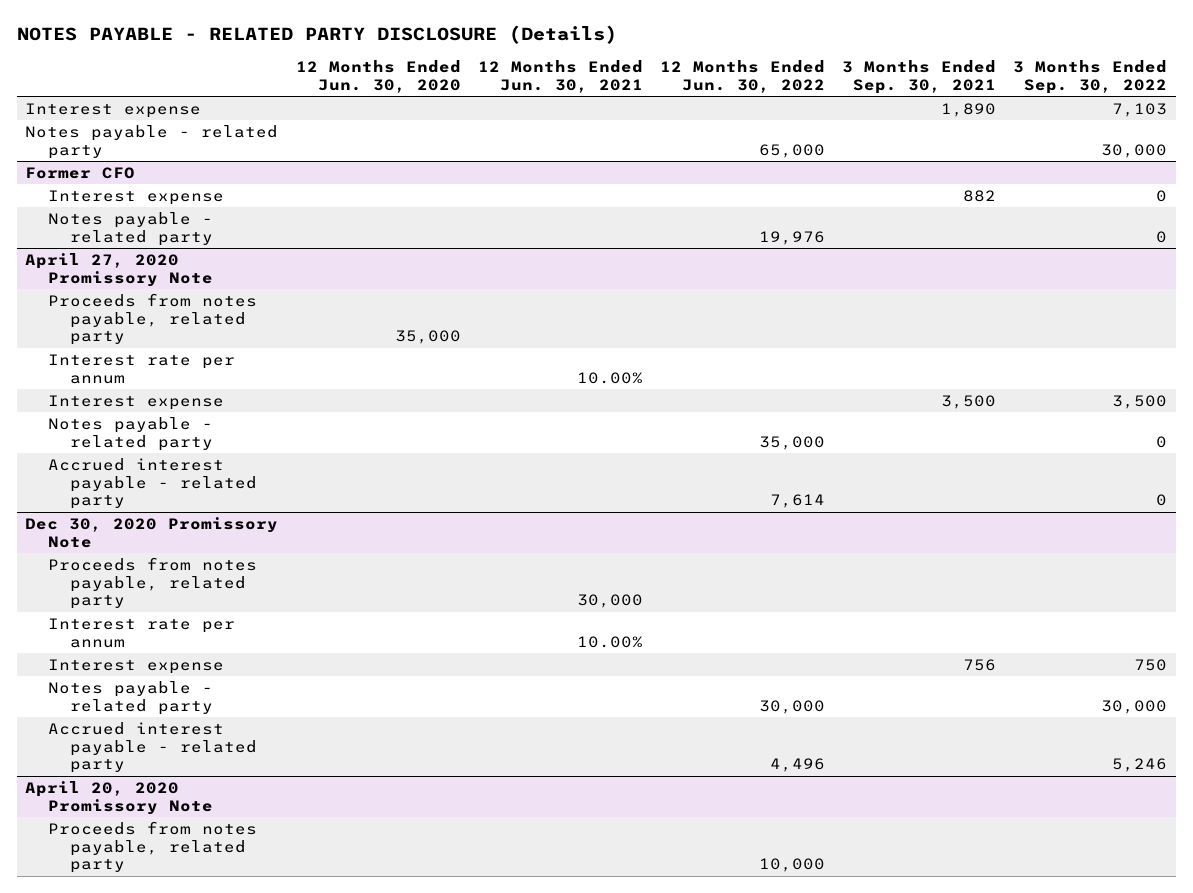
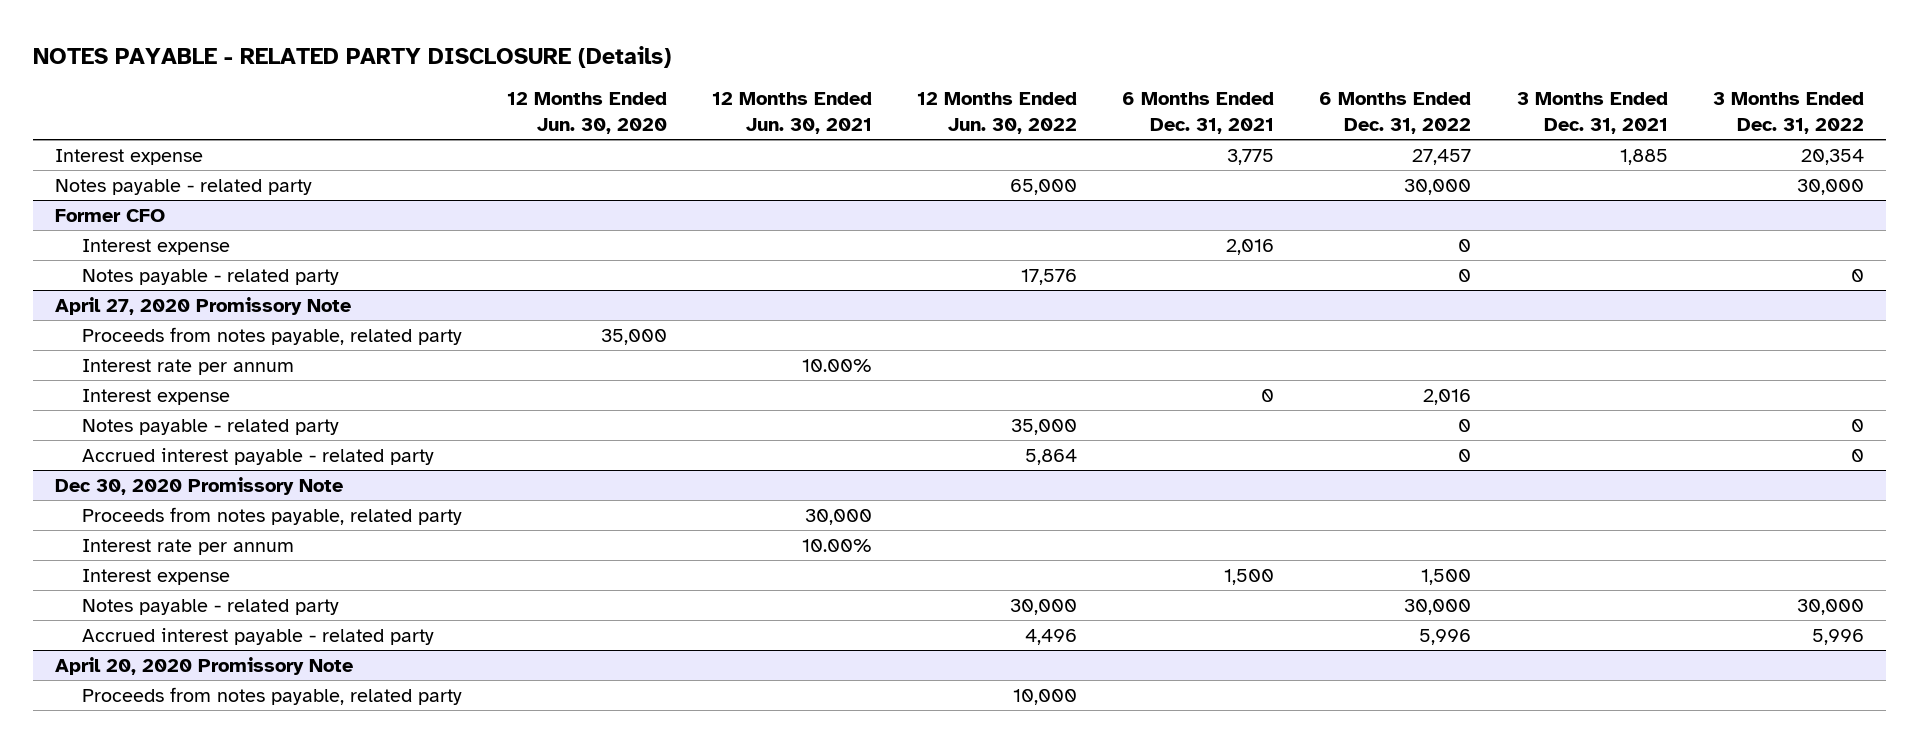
[842,59,997,94] 3 Months Ended Sep. 30, 2021 -> none
[1013,59,1168,94] 3 Months Ended Sep. 30, 2022 -> none
none -> [1122,92,1275,134] 6 Months Ended Dec. 31, 2021
none -> [1319,92,1472,134] 6 Months Ended Dec. 31, 2022
none -> [1516,92,1668,134] 3 Months Ended Dec. 31, 2021
none -> [1712,92,1864,134] 3 Months Ended Dec. 31, 2022
[758,230,825,245] 19,976 -> [1021,268,1078,285] 17,576
[769,494,825,509] 7,614 -> [1025,448,1078,465] 5,864

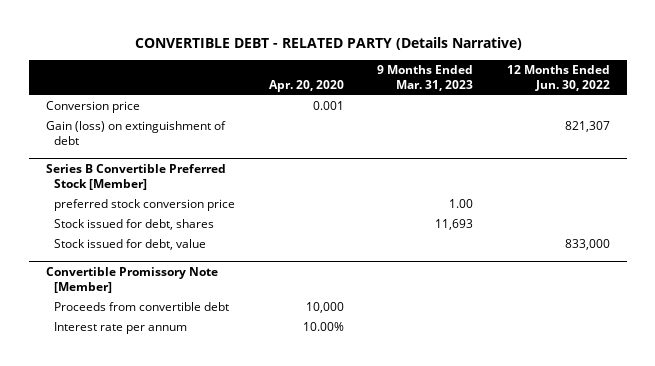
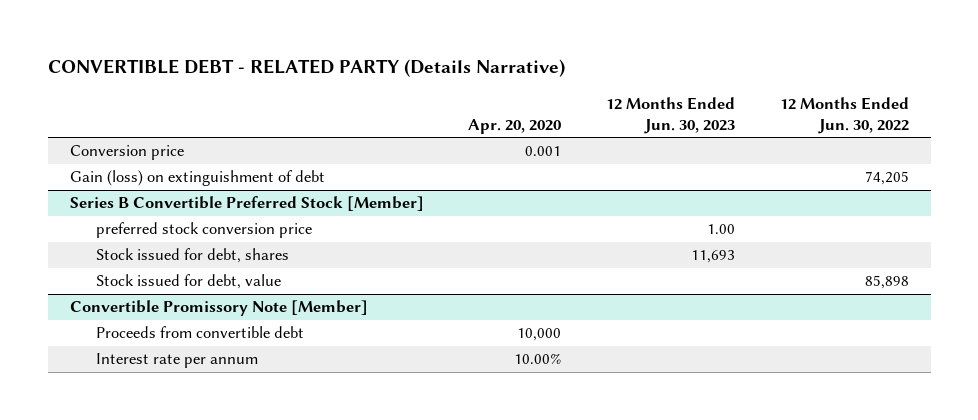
[377,65,474,92] 9 Months Ended Mar. 31, 2023 -> none
none -> [605,96,735,134] 12 Months Ended Jun. 30, 2023
[564,121,610,133] 821,307 -> [864,171,909,186] 74,205
[564,239,610,251] 833,000 -> [864,275,909,290] 85,898

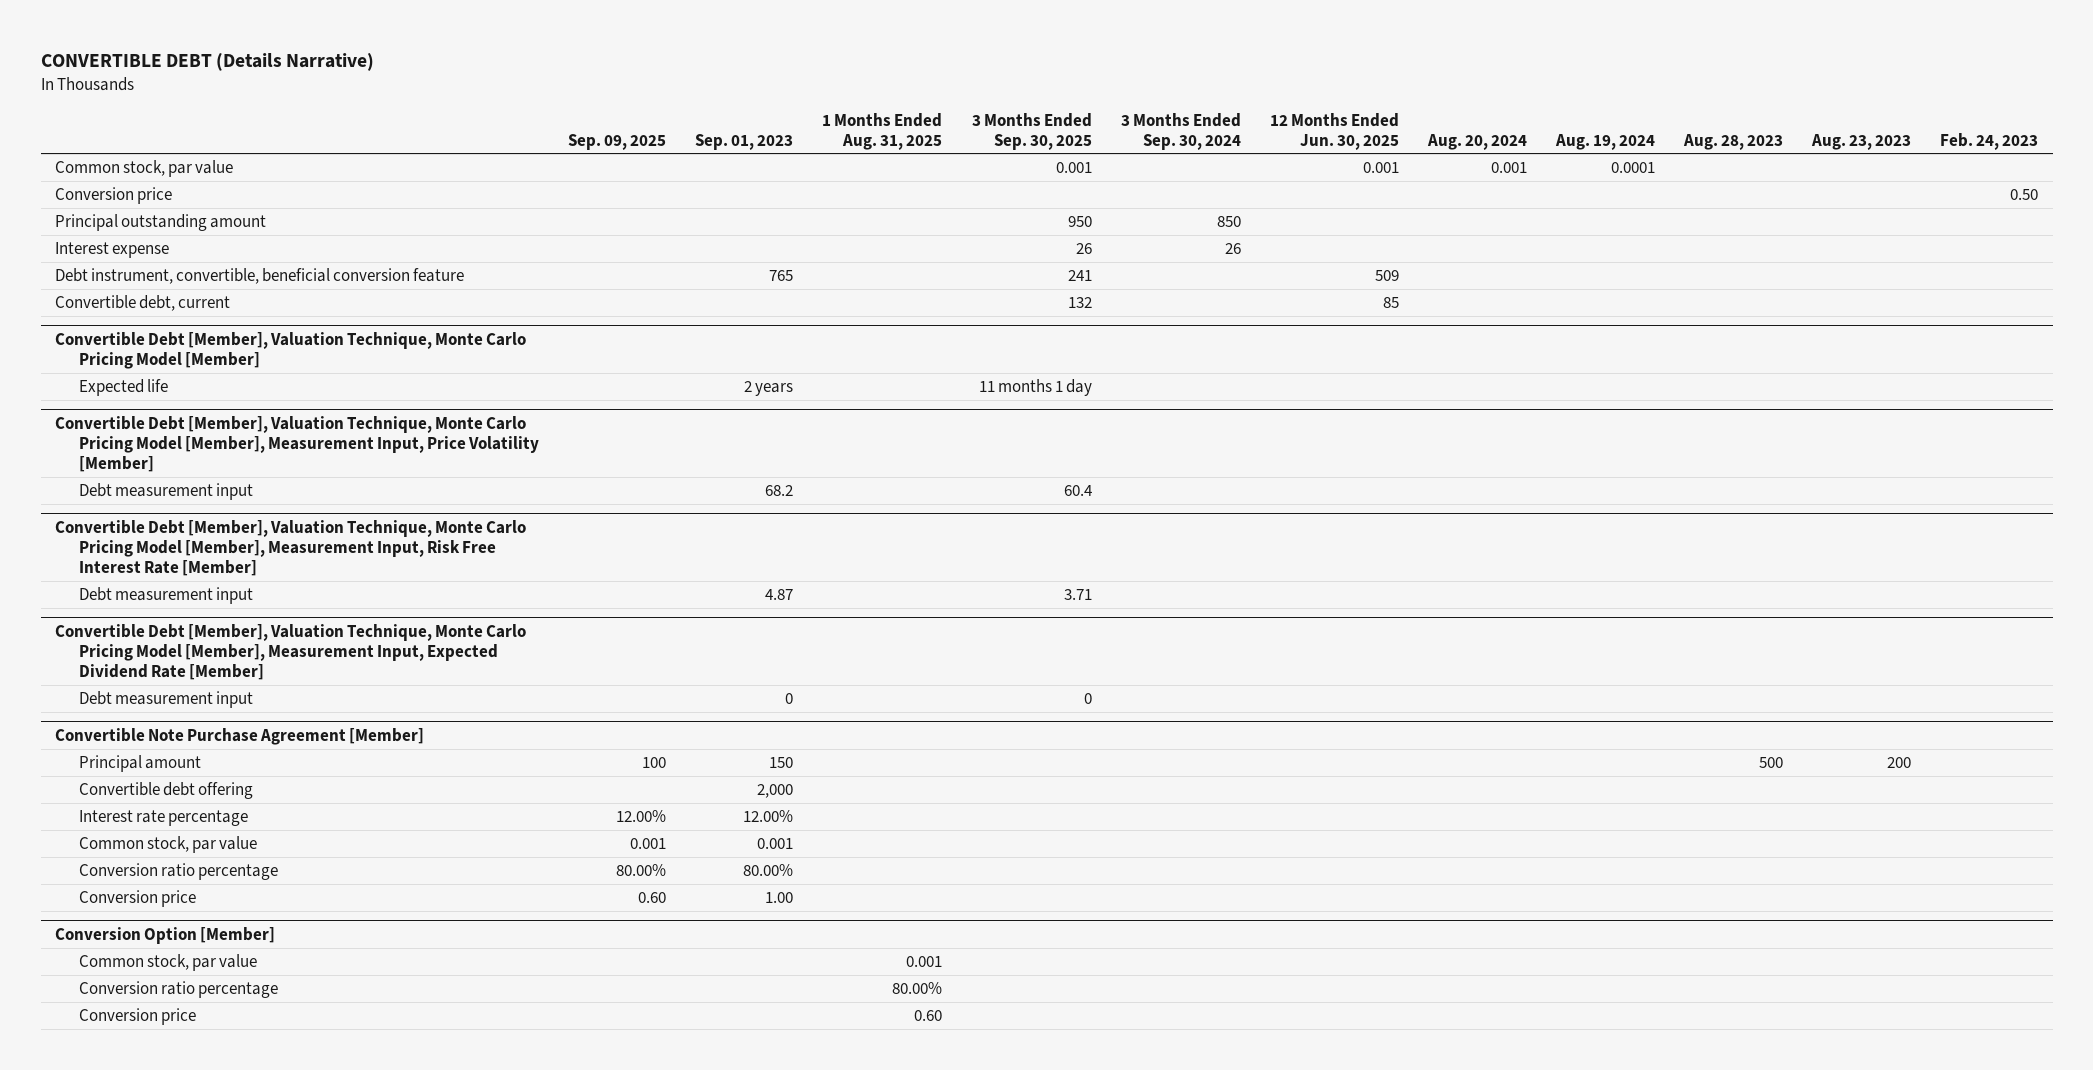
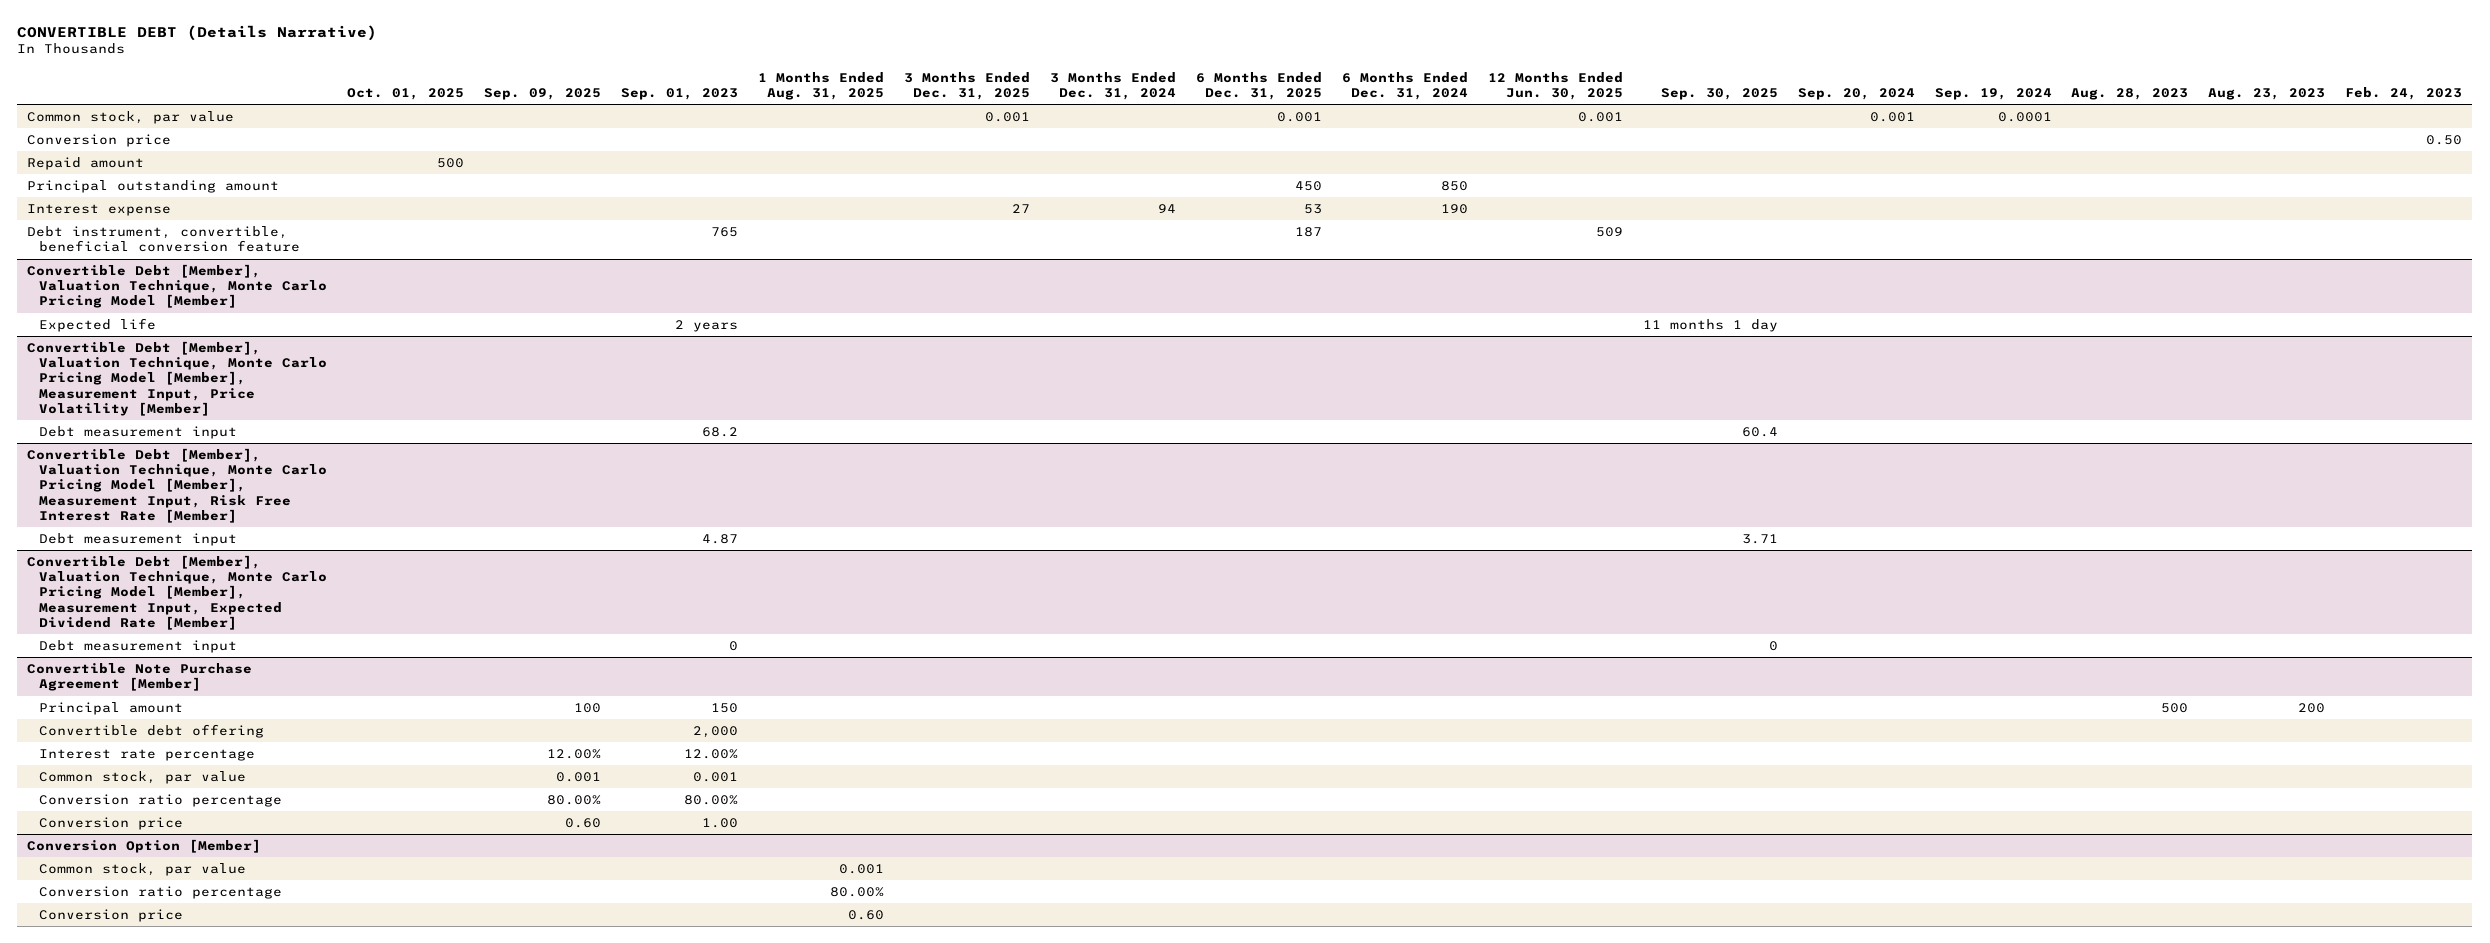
[971,112,1092,150] 3 Months Ended Sep. 30, 2025 -> none
[1120,112,1241,150] 3 Months Ended Sep. 30, 2024 -> none
[1426,133,1527,150] Aug. 20, 2024 -> none
[1554,133,1655,150] Aug. 19, 2024 -> none
none -> [347,87,465,100] Oct. 01, 2025
none -> [904,71,1031,100] 3 Months Ended Dec. 31, 2025
none -> [1050,71,1177,100] 3 Months Ended Dec. 31, 2024
none -> [1195,71,1322,100] 6 Months Ended Dec. 31, 2025
none -> [1341,71,1468,100] 6 Months Ended Dec. 31, 2024
none -> [1660,87,1778,100] Sep. 30, 2025
none -> [1797,87,1915,100] Sep. 20, 2024
none -> [1934,87,2052,100] Sep. 19, 2024
none -> [27,156,145,170] Repaid amount
[55,294,231,311] Convertible debt, current -> none

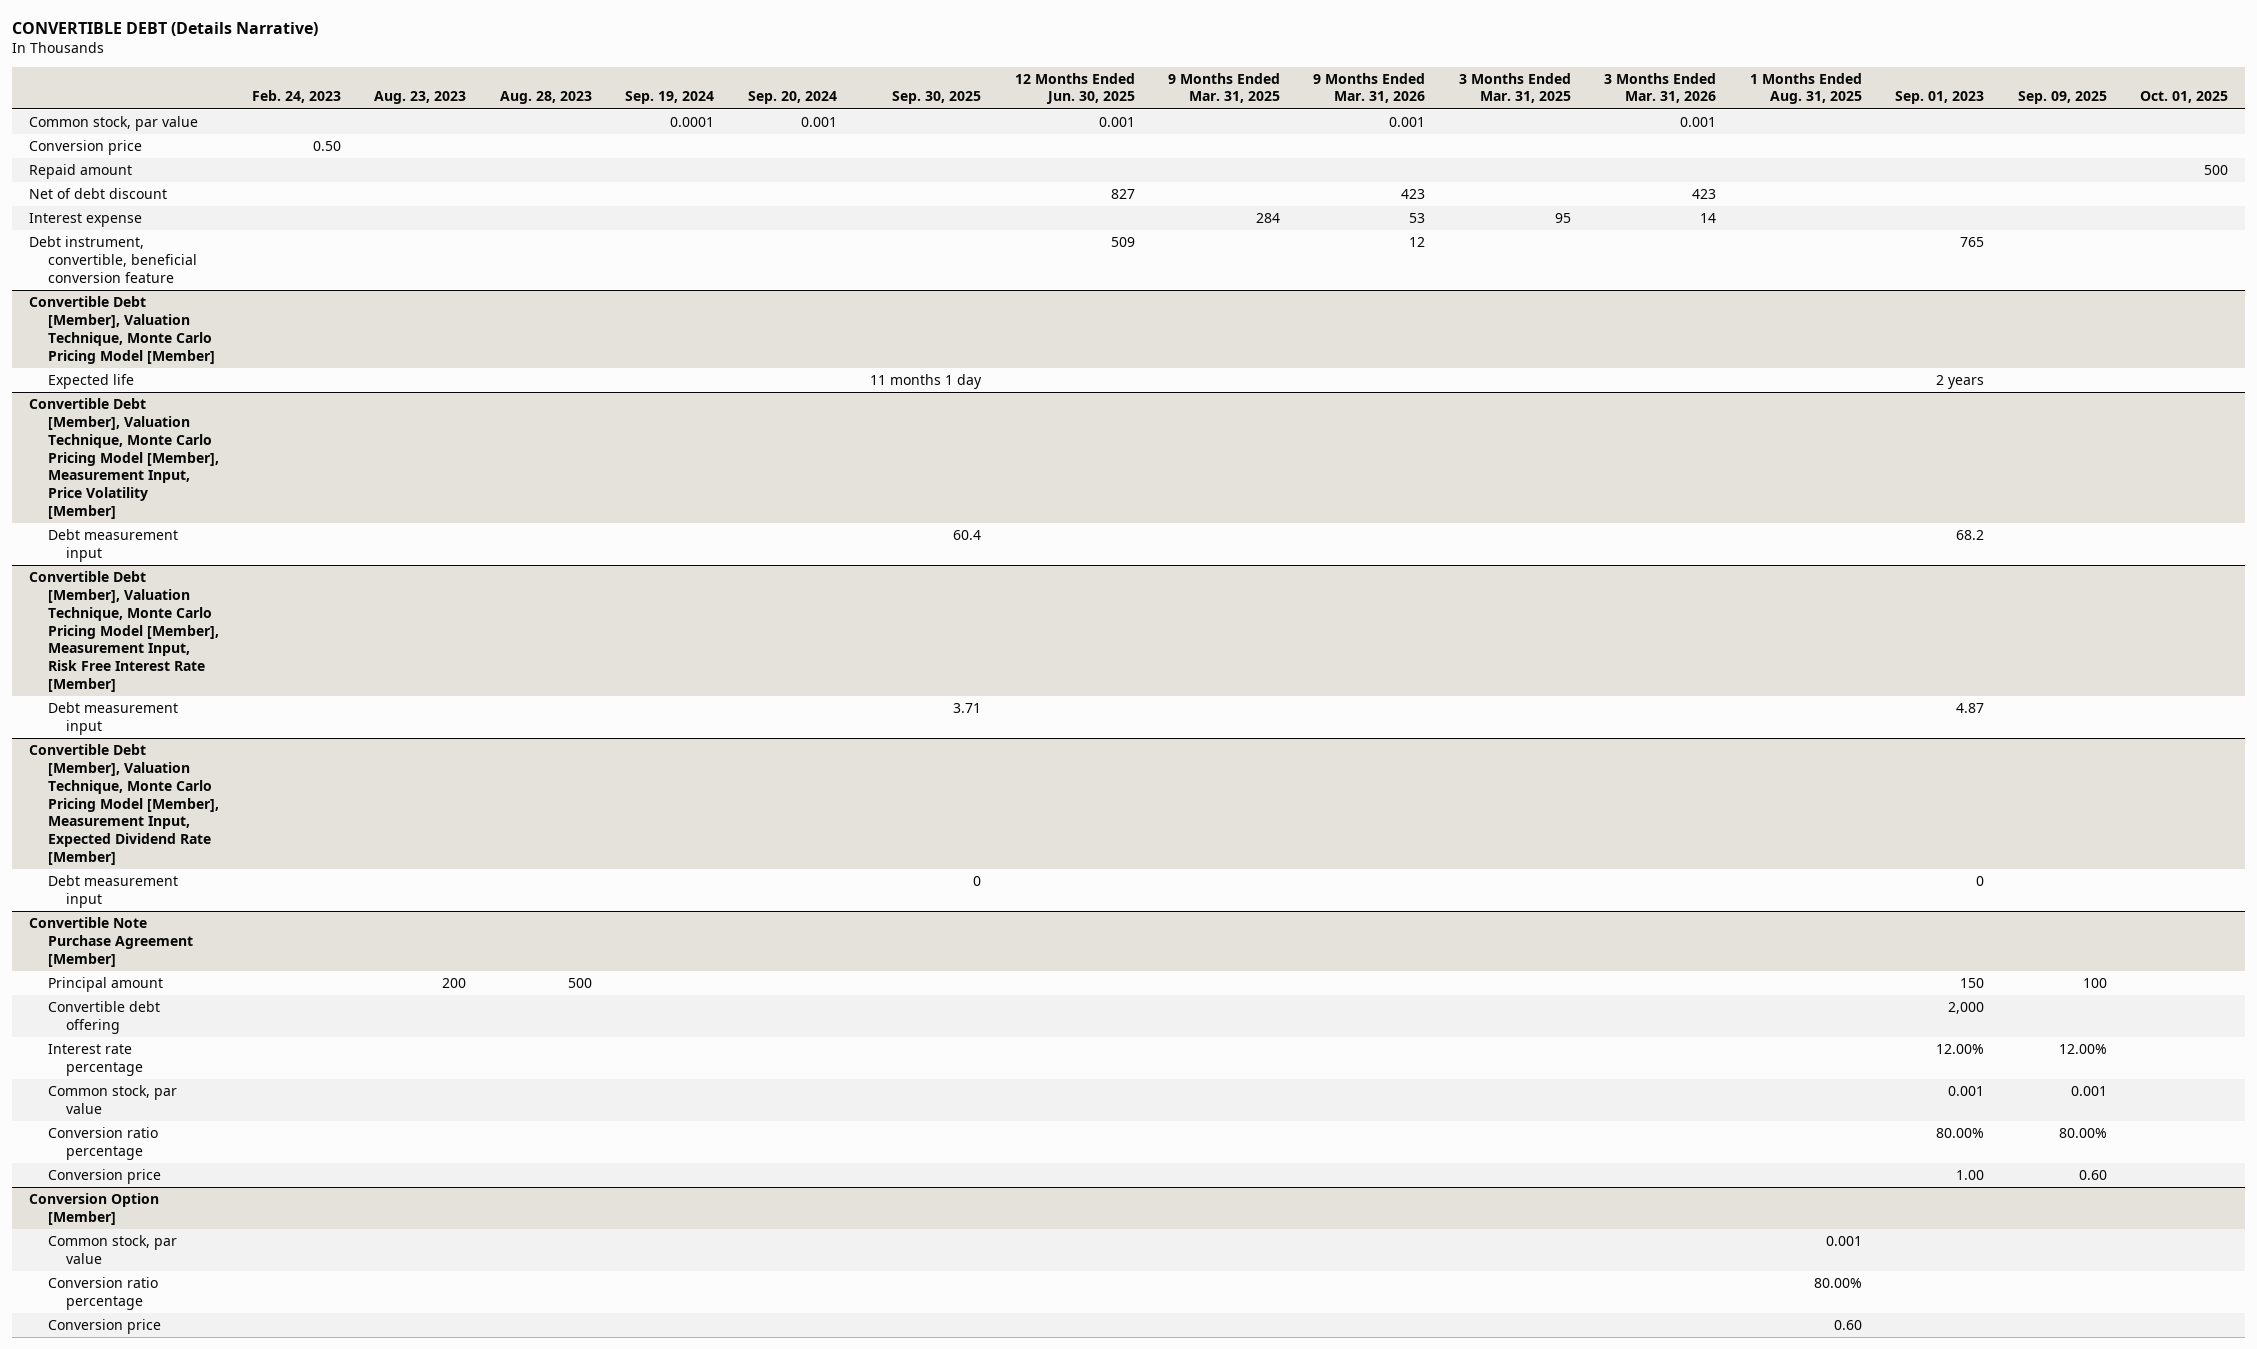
[904,71,1031,100] 3 Months Ended Dec. 31, 2025 -> none
[1050,71,1177,100] 3 Months Ended Dec. 31, 2024 -> none
[1195,71,1322,100] 6 Months Ended Dec. 31, 2025 -> none
[1341,71,1468,100] 6 Months Ended Dec. 31, 2024 -> none
none -> [1167,72,1280,104] 9 Months Ended Mar. 31, 2025
none -> [1313,72,1426,104] 9 Months Ended Mar. 31, 2026
none -> [1458,72,1571,104] 3 Months Ended Mar. 31, 2025
none -> [1604,72,1717,104] 3 Months Ended Mar. 31, 2026
[27,179,280,193] Principal outstanding amount -> none
none -> [29,188,168,200] Net of debt discount

